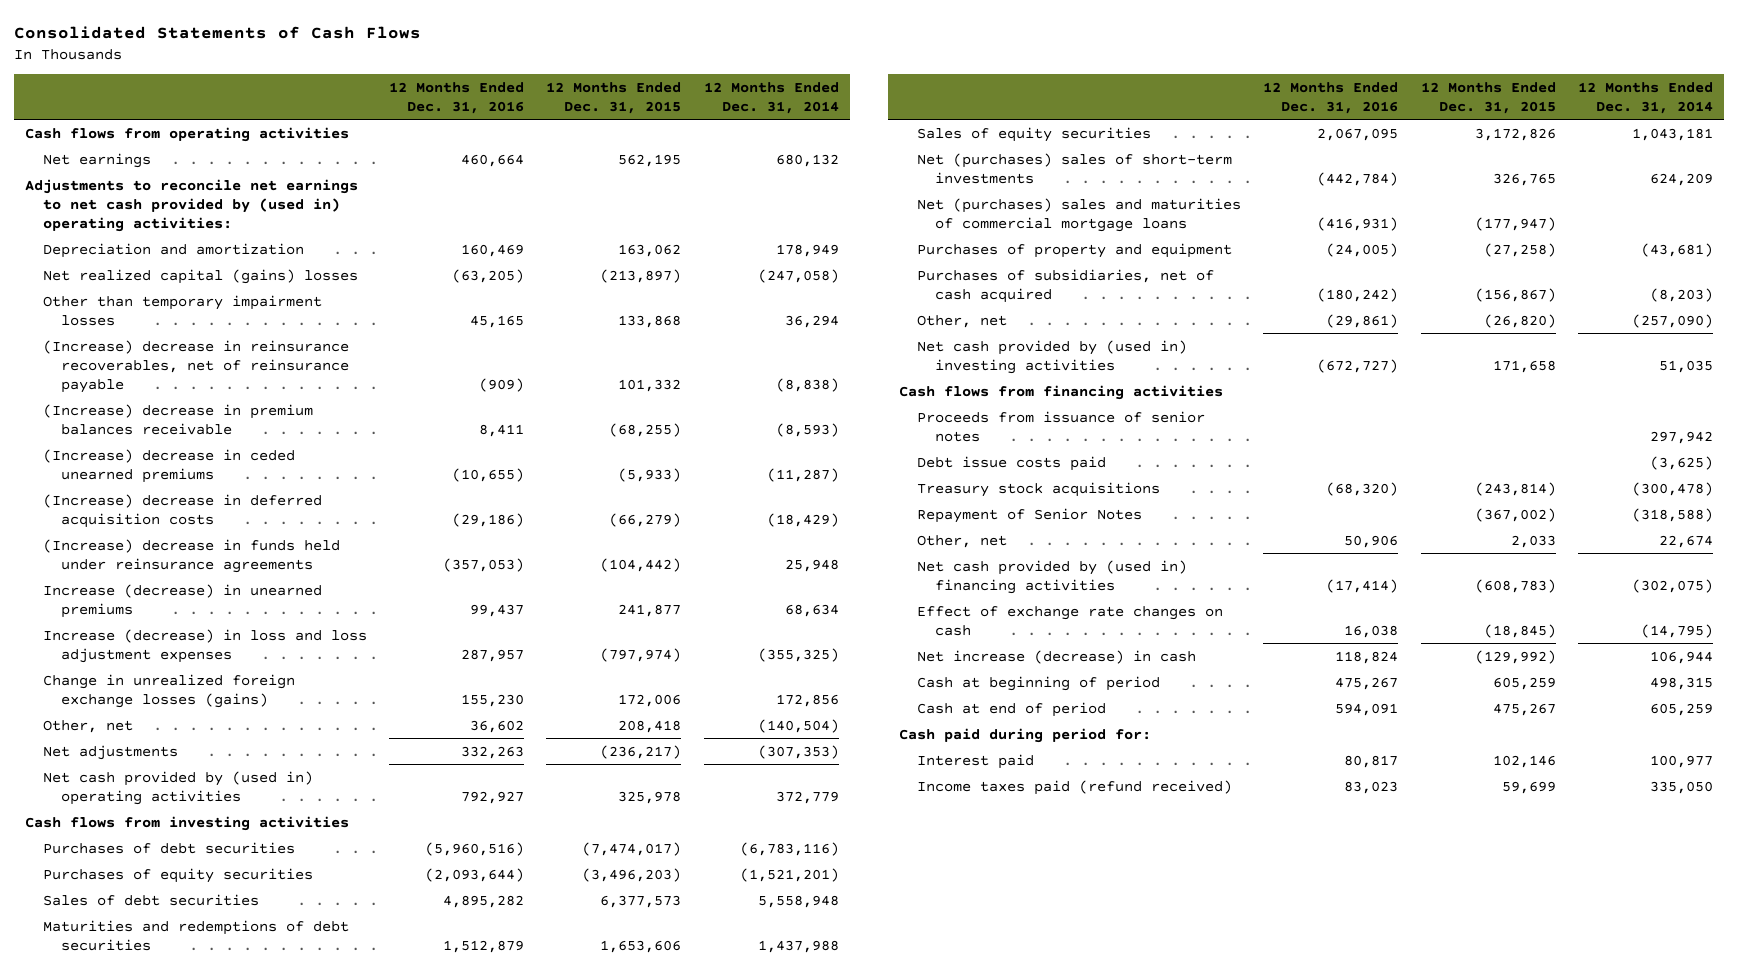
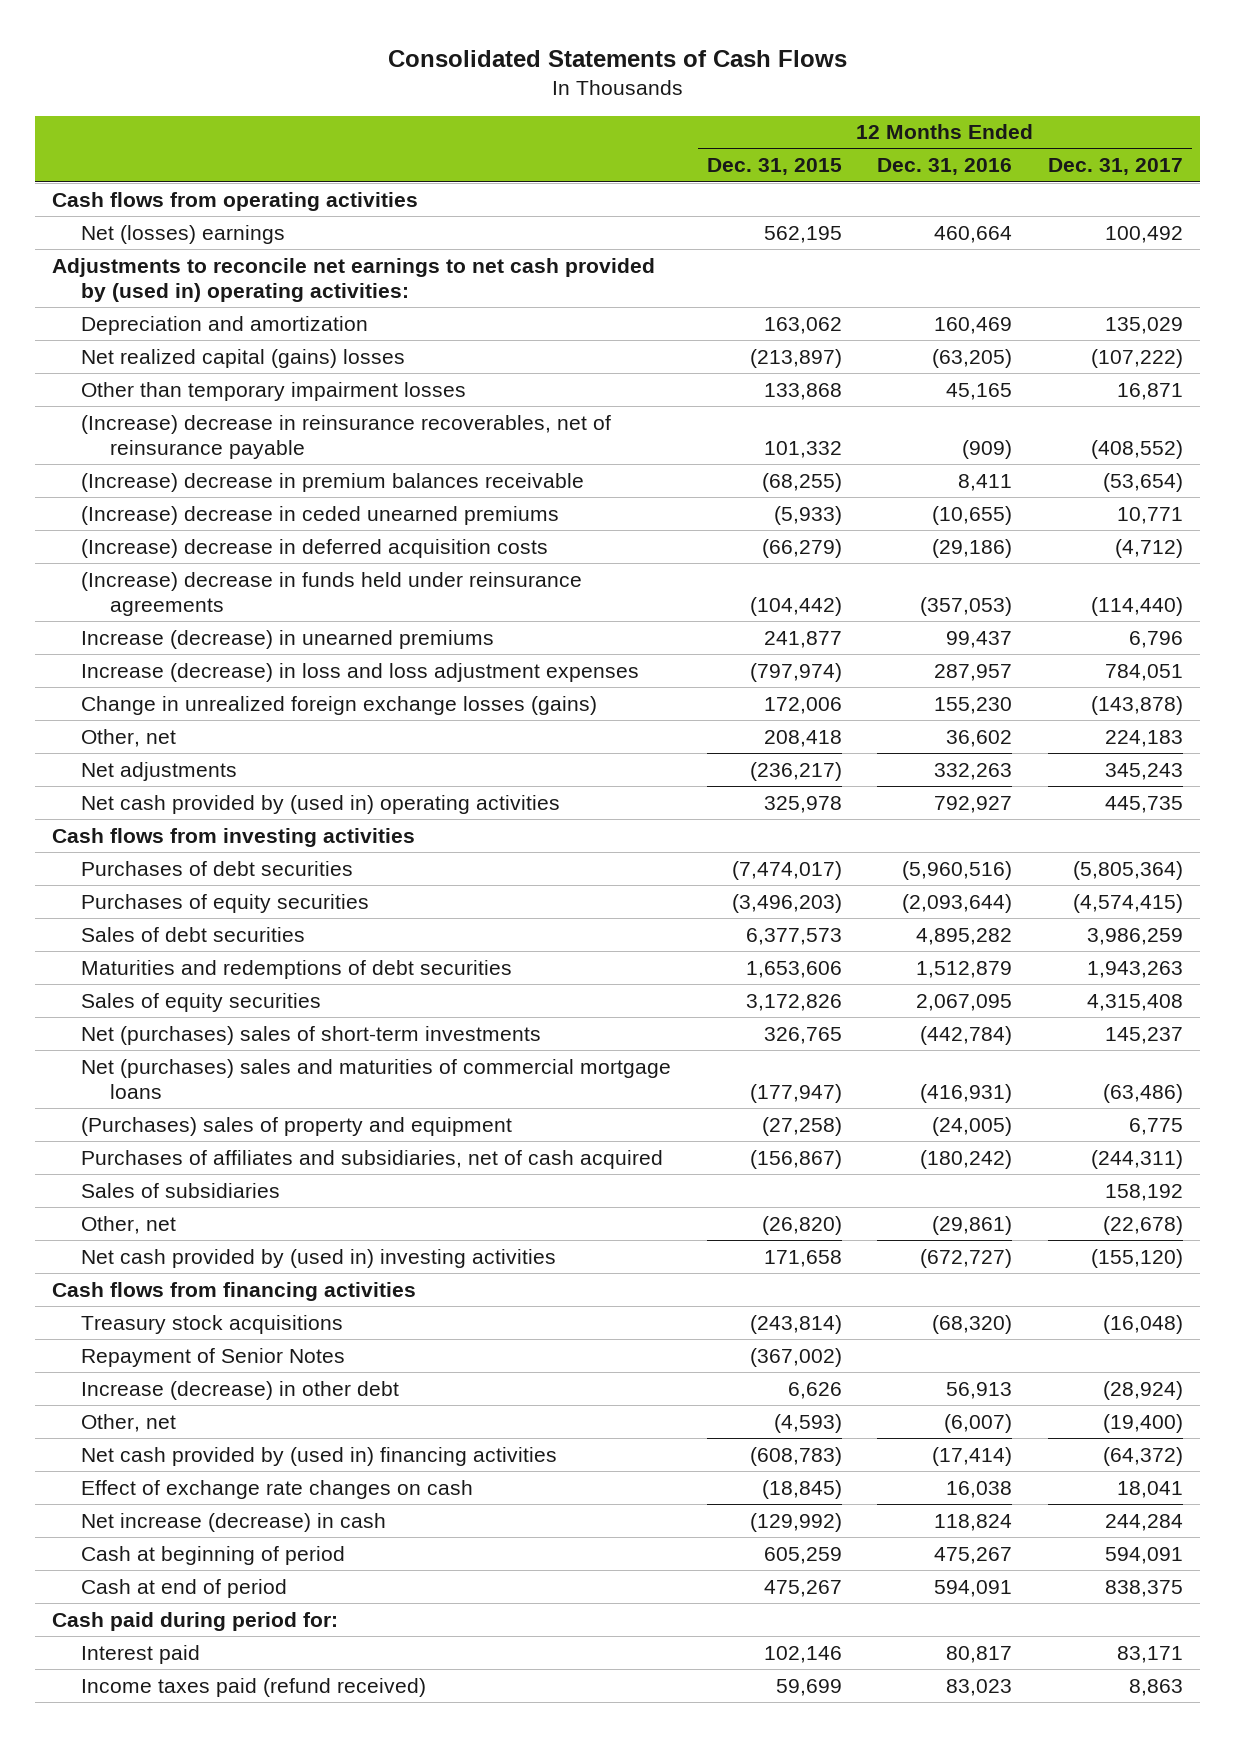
[703,81,839,114] 12 Months Ended Dec. 31, 2014 -> none
none -> [1047,158,1183,176] Dec. 31, 2017
[43,152,152,168] Net earnings -> [81,224,286,244] Net (losses) earnings
[917,242,1233,258] Purchases of property and equipment -> [81,1116,513,1136] (Purchases) sales of property and equipment
[917,268,1215,303] Purchases of subsidiaries, net of cash acquired -> [81,1149,664,1169] Purchases of affiliates and subsidiaries, net of cash acquired
none -> [81,1182,281,1198] Sales of subsidiaries
[917,410,1206,442] Proceeds from issuance of senior notes -> none
[917,455,1107,471] Debt issue costs paid -> none
none -> [81,1380,400,1400] Increase (decrease) in other debt
[1344,534,1399,548] 50,906 -> [944,1413,1013,1433] (6,007)
[1510,534,1556,548] 2,033 -> [773,1413,842,1433] (4,593)

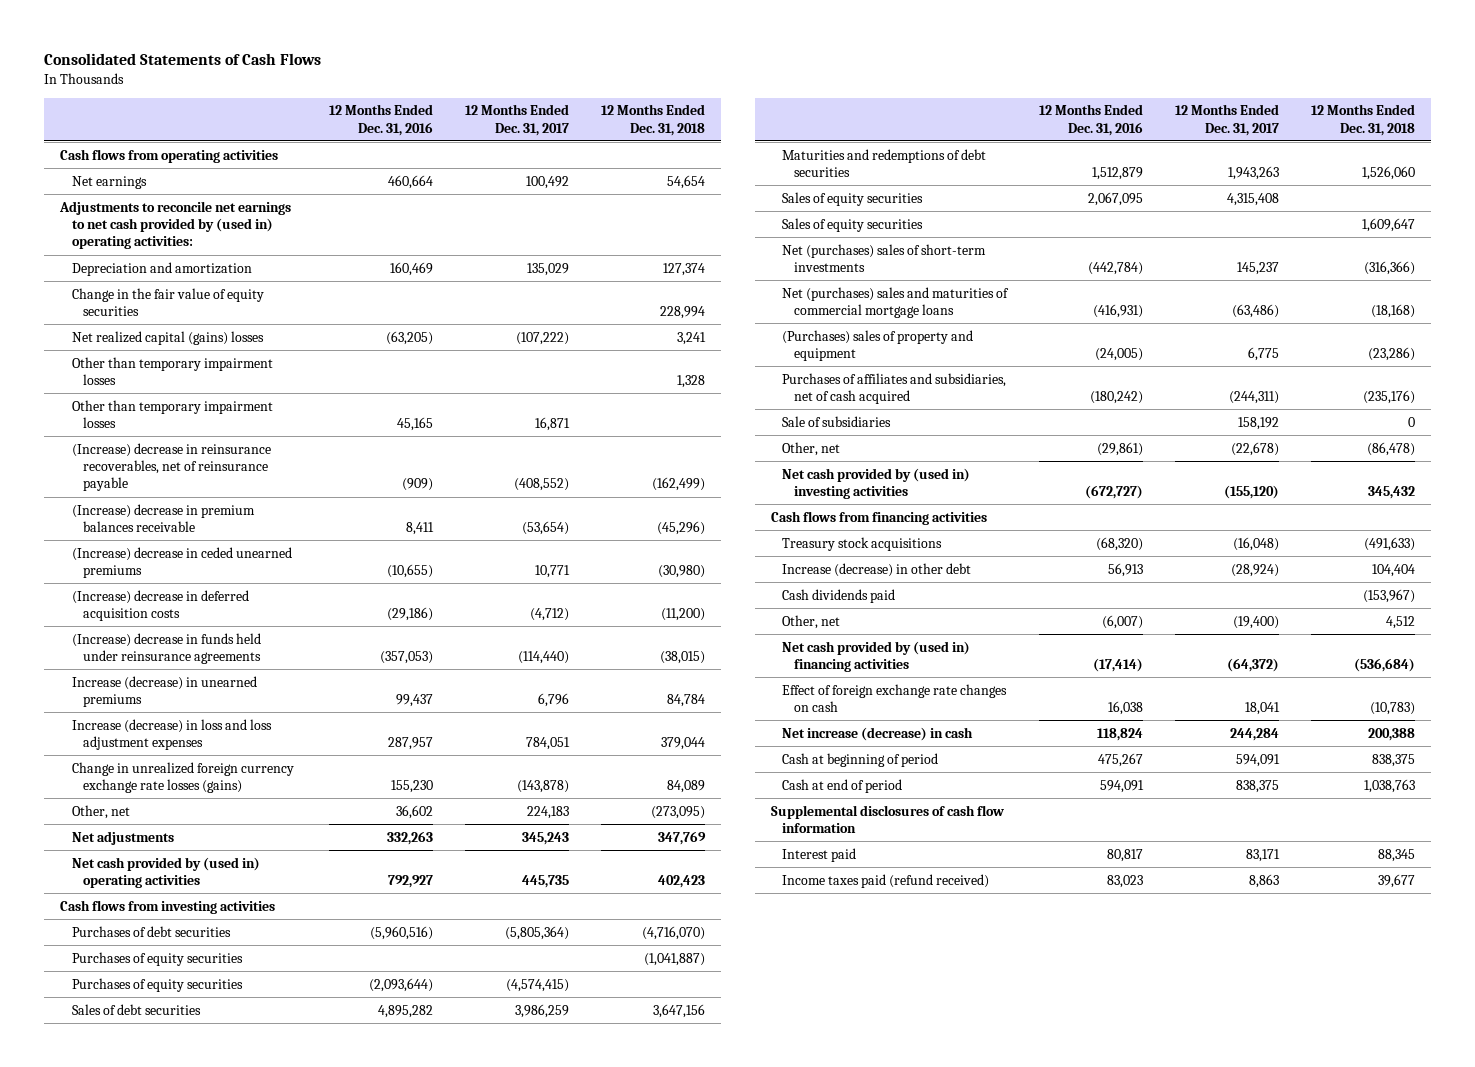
[706,158,842,176] Dec. 31, 2015 -> none
none -> [600,104,705,136] 12 Months Ended Dec. 31, 2018
[81,224,286,244] Net (losses) earnings -> [71,175,147,189] Net earnings
none -> [71,287,264,317] Change in the fair value of equity securities
none -> [71,356,273,386] Other than temporary impairment losses
[81,695,598,715] Change in unrealized foreign exchange losses (gains) -> [71,761,294,794] Change in unrealized foreign currency exchange rate losses (gains)
none -> [71,951,243,966] Purchases of equity securities
none -> [782,217,924,232] Sales of equity securities
[81,1182,281,1198] Sales of subsidiaries -> [782,415,892,427] Sale of subsidiaries
[81,1347,346,1367] Repayment of Senior Notes -> none
none -> [782,588,896,603] Cash dividends paid
[81,1479,474,1499] Effect of exchange rate changes on cash -> [782,683,1008,713] Effect of foreign exchange rate changes on cash
[52,1611,339,1631] Cash paid during period for: -> none
none -> [770,804,1004,834] Supplemental disclosures of cash flow information

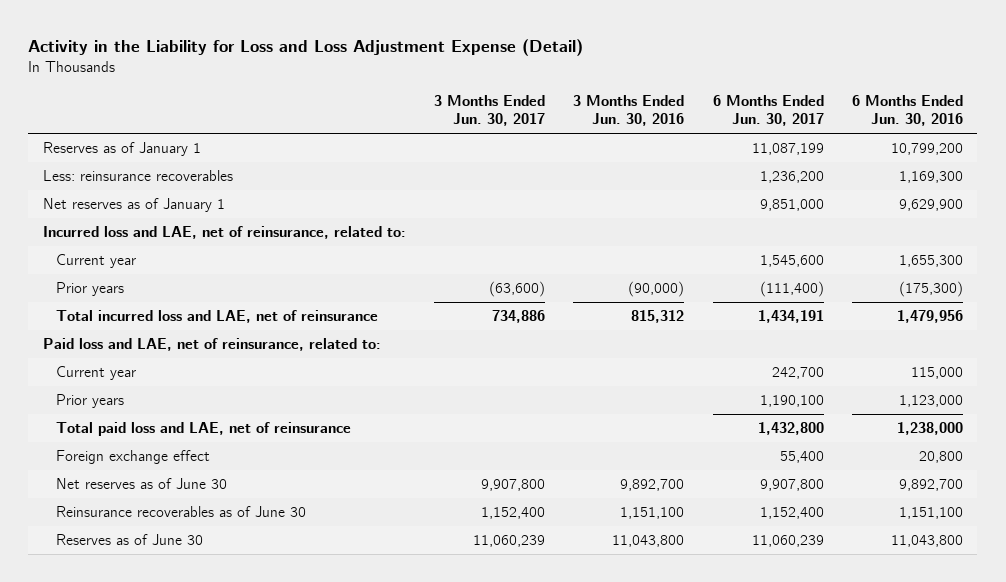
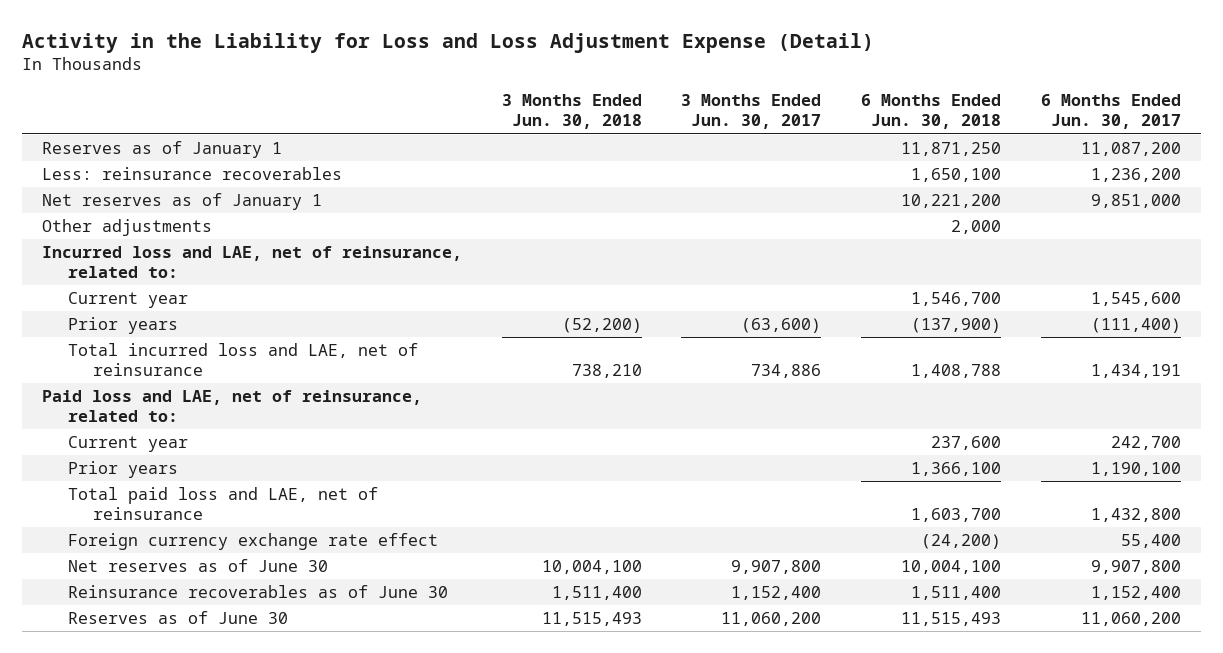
[573,94,685,127] 3 Months Ended Jun. 30, 2016 -> none
[852,94,964,127] 6 Months Ended Jun. 30, 2016 -> none
none -> [501,94,642,130] 3 Months Ended Jun. 30, 2018
none -> [861,94,1002,130] 6 Months Ended Jun. 30, 2018
[751,143,824,156] 11,087,199 -> [1080,142,1181,157] 11,087,200
none -> [41,219,212,237] Other adjustments
[55,450,210,465] Foreign exchange effect -> [67,533,438,551] Foreign currency exchange rate effect
[473,535,546,548] 11,060,239 -> [721,612,822,627] 11,060,200
[751,535,824,548] 11,060,239 -> [1080,612,1181,627] 11,060,200

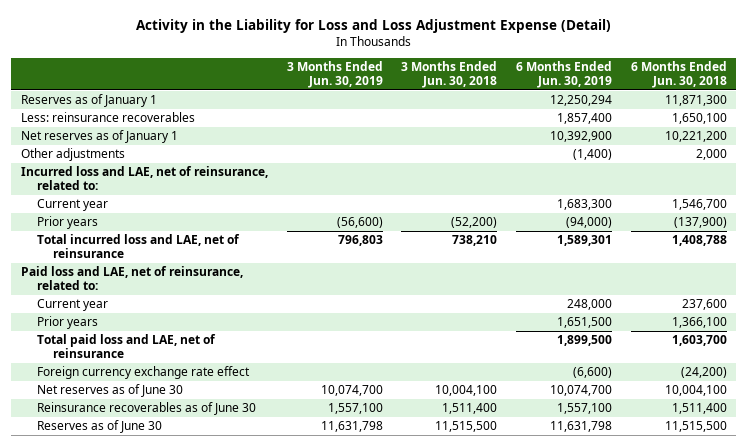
[681,94,822,130] 3 Months Ended Jun. 30, 2017 -> none
[1040,94,1181,130] 6 Months Ended Jun. 30, 2017 -> none
none -> [286,60,383,88] 3 Months Ended Jun. 30, 2019
none -> [516,60,613,88] 6 Months Ended Jun. 30, 2019
[901,142,1002,157] 11,871,250 -> [664,95,727,107] 11,871,300
[541,612,642,627] 11,515,493 -> [435,421,498,433] 11,515,500
[901,612,1002,627] 11,515,493 -> [664,421,727,433] 11,515,500

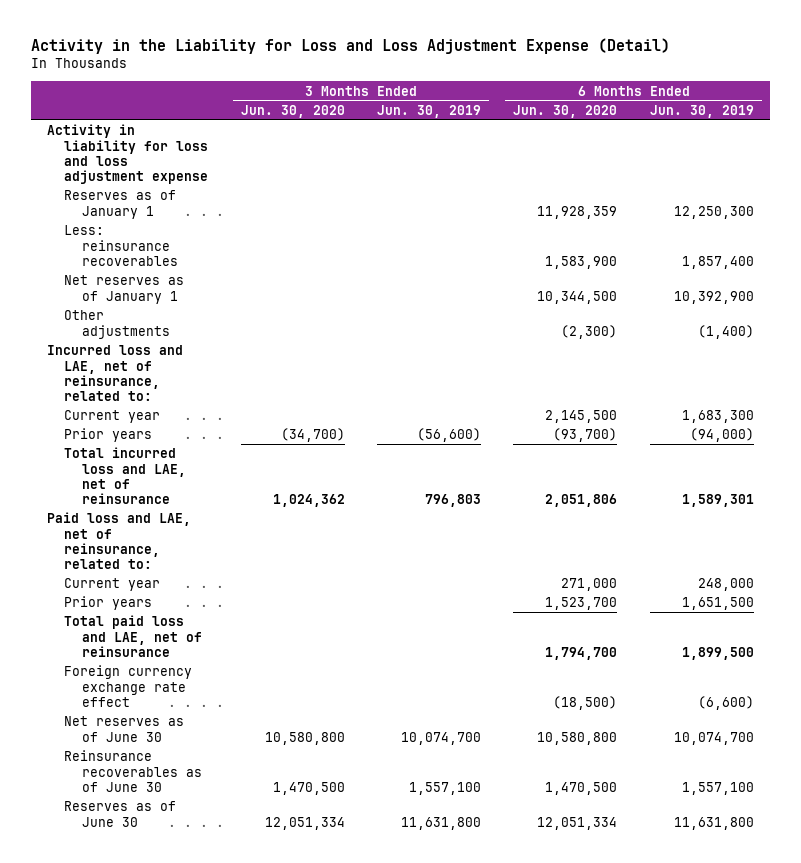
[401,60,498,88] 3 Months Ended Jun. 30, 2018 -> none
[630,60,727,88] 6 Months Ended Jun. 30, 2018 -> none
none -> [240,104,345,118] Jun. 30, 2020
none -> [513,104,618,118] Jun. 30, 2020
none -> [46,124,209,185] Activity in liability for loss and loss adjustment expense
[550,95,613,107] 12,250,294 -> [673,205,754,219] 12,250,300
[320,421,383,433] 11,631,798 -> [400,816,481,830] 11,631,800
[550,421,613,433] 11,631,798 -> [673,816,754,830] 11,631,800

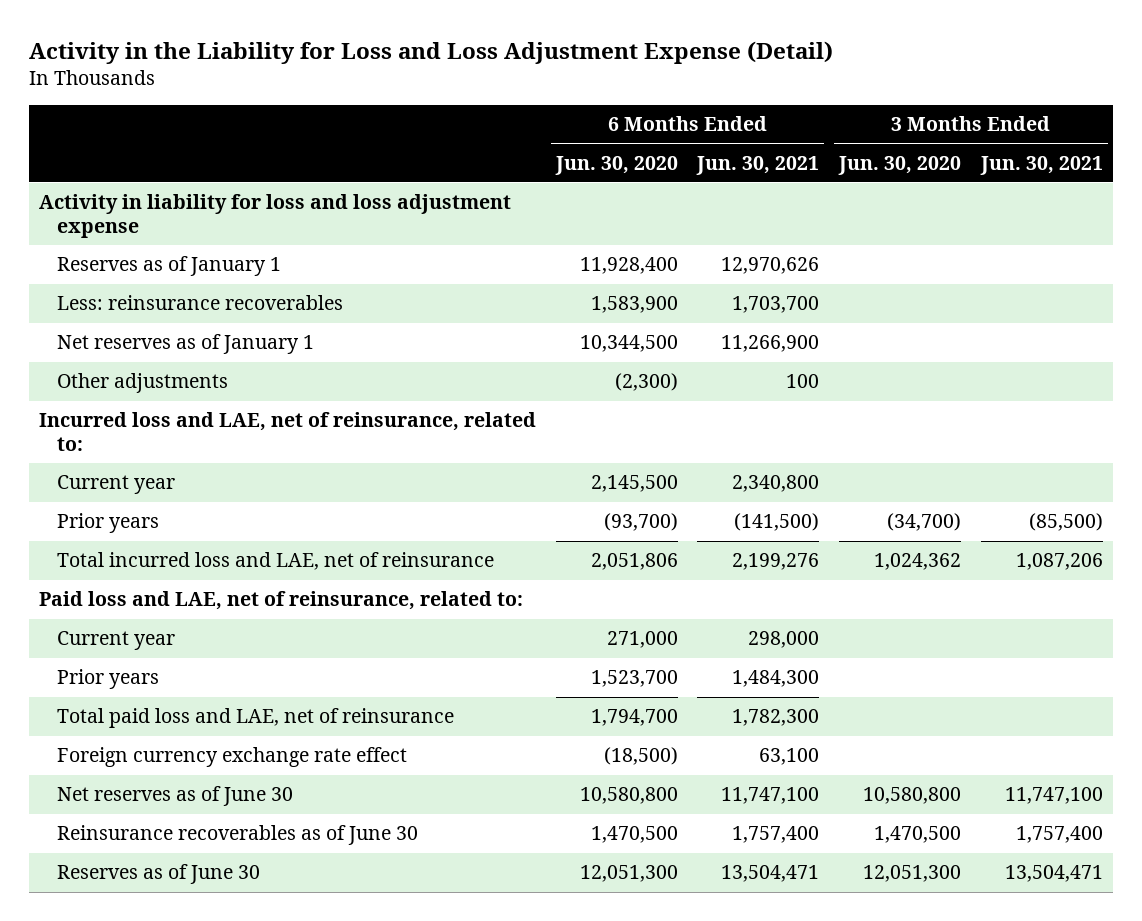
[376,104,481,118] Jun. 30, 2019 -> none
[649,104,754,118] Jun. 30, 2019 -> none
none -> [696,155,820,175] Jun. 30, 2021
none -> [980,155,1104,175] Jun. 30, 2021
[537,205,618,219] 11,928,359 -> [579,257,678,275] 11,928,400
[264,816,345,830] 12,051,334 -> [863,865,962,883] 12,051,300
[537,816,618,830] 12,051,334 -> [579,865,678,883] 12,051,300

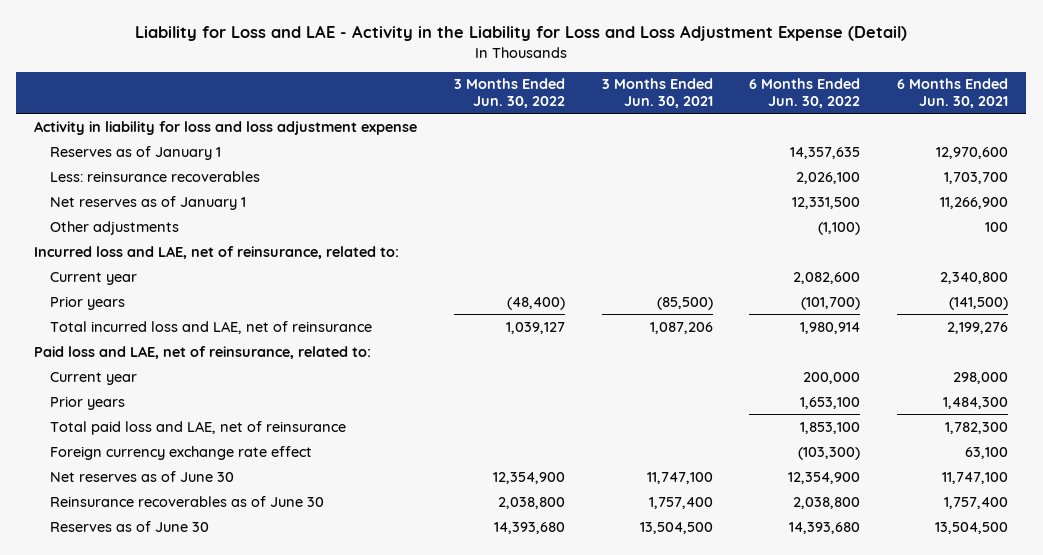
[28,41,833,65] Activity in the Liability for Loss and Loss Adjustment Expense (Detail) -> [135,25,908,42] Liability for Loss and LAE - Activity in the Liability for Loss and Loss Adjustment Expense (Detail)
[554,155,678,175] Jun. 30, 2020 -> none
[838,155,962,175] Jun. 30, 2020 -> none
none -> [454,78,566,108] 3 Months Ended Jun. 30, 2022
none -> [749,78,861,108] 6 Months Ended Jun. 30, 2022
[721,257,820,275] 12,970,626 -> [936,146,1009,159] 12,970,600
[721,865,820,883] 13,504,471 -> [935,521,1009,534] 13,504,500
[1005,865,1104,883] 13,504,471 -> [639,521,713,534] 13,504,500

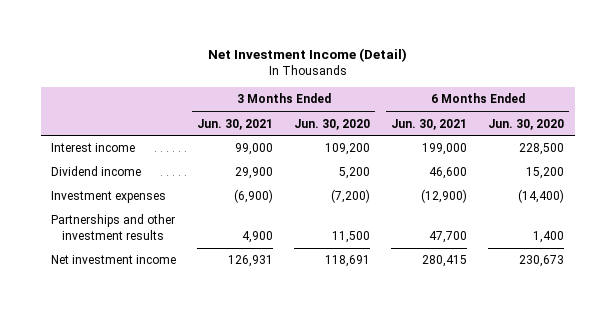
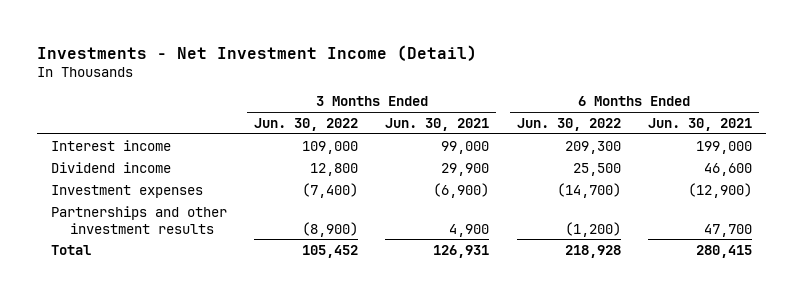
[207,48,407,63] Net Investment Income (Detail) -> [37,44,478,61] Investments - Net Investment Income (Detail)
[294,118,371,130] Jun. 30, 2020 -> none
[488,118,565,130] Jun. 30, 2020 -> none
none -> [254,117,359,131] Jun. 30, 2022
none -> [516,117,621,131] Jun. 30, 2022
[51,255,177,265] Net investment income -> [50,244,91,255] Total

